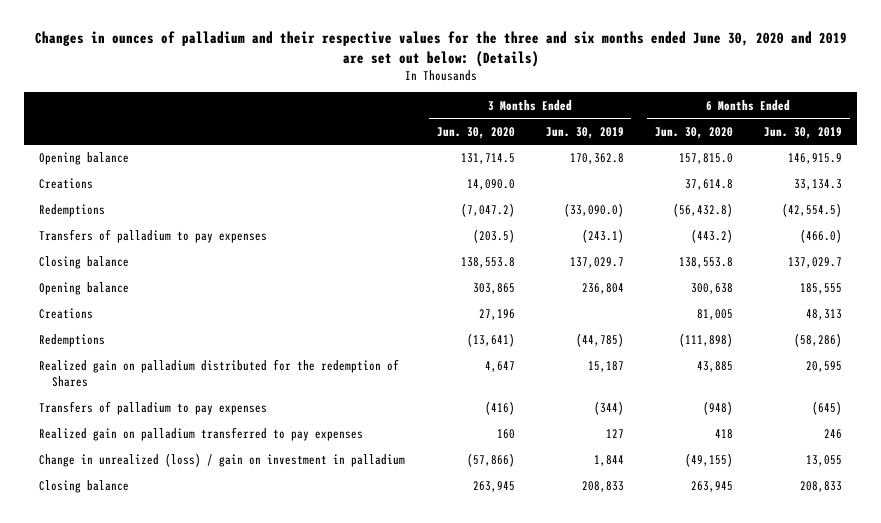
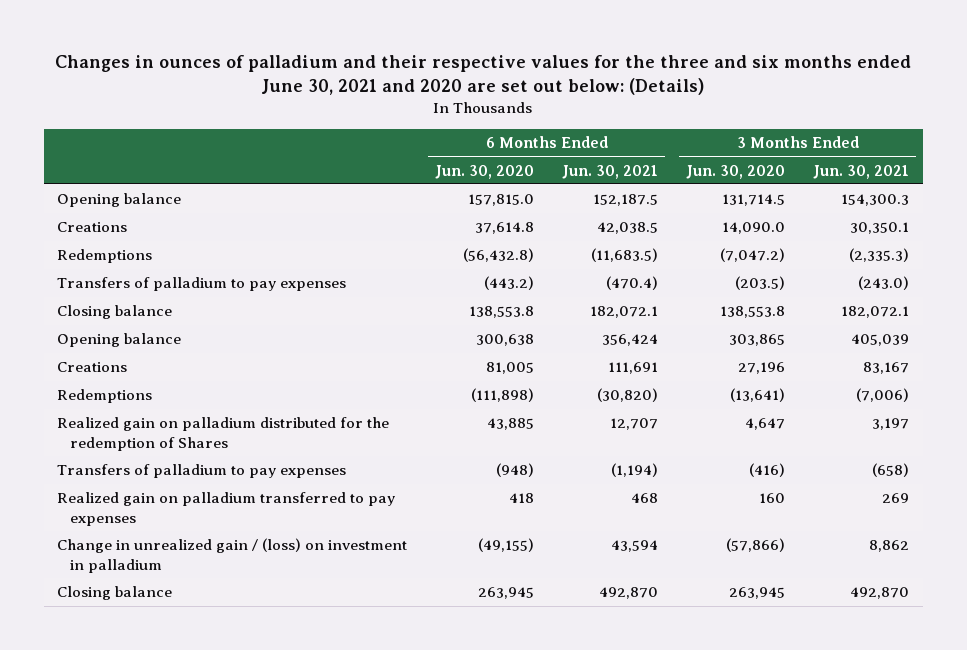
[34,31,847,67] Changes in ounces of palladium and their respective values for the three and six months ended June 30, 2020 and 2019 are set out below: (Details) -> [55,54,912,95] Changes in ounces of palladium and their respective values for the three and six months ended June 30, 2021 and 2020 are set out below: (Details)
[545,126,624,139] Jun. 30, 2019 -> none
[763,126,842,139] Jun. 30, 2019 -> none
none -> [562,164,659,179] Jun. 30, 2021
none -> [813,164,910,179] Jun. 30, 2021
[39,453,406,468] Change in unrealized (loss) / gain on investment in palladium -> [57,538,408,573] Change in unrealized gain / (loss) on investment in palladium

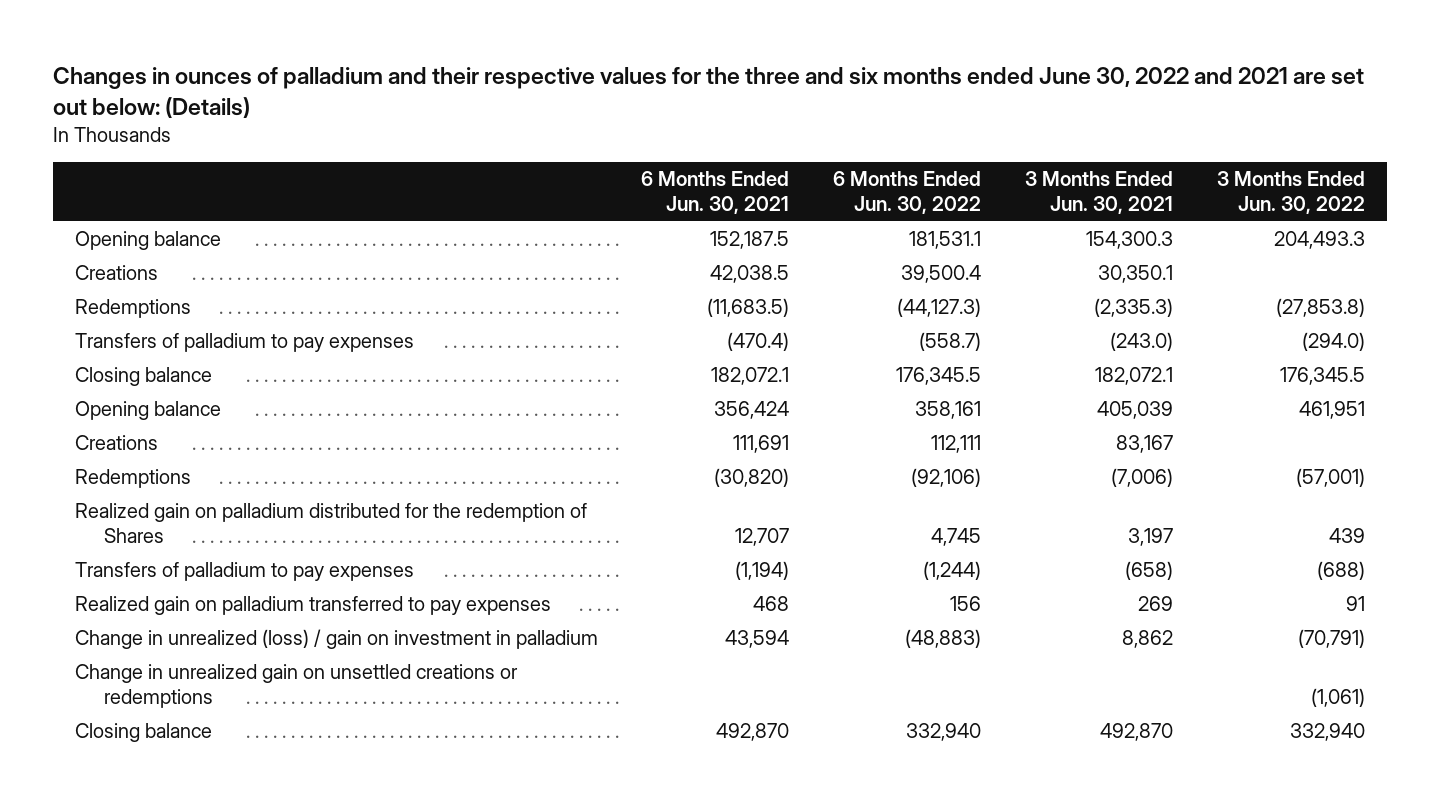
[55,54,912,95] Changes in ounces of palladium and their respective values for the three and six months ended June 30, 2021 and 2020 are set out below: (Details) -> [52,66,1364,118] Changes in ounces of palladium and their respective values for the three and six months ended June 30, 2022 and 2021 are set out below: (Details)
[435,164,535,179] Jun. 30, 2020 -> none
[686,164,786,179] Jun. 30, 2020 -> none
none -> [833,171,982,215] 6 Months Ended Jun. 30, 2022
none -> [1216,171,1365,215] 3 Months Ended Jun. 30, 2022
[57,538,408,573] Change in unrealized gain / (loss) on investment in palladium -> [74,629,598,650] Change in unrealized (loss) / gain on investment in palladium
none -> [74,664,518,709] Change in unrealized gain on unsettled creations or redemptions

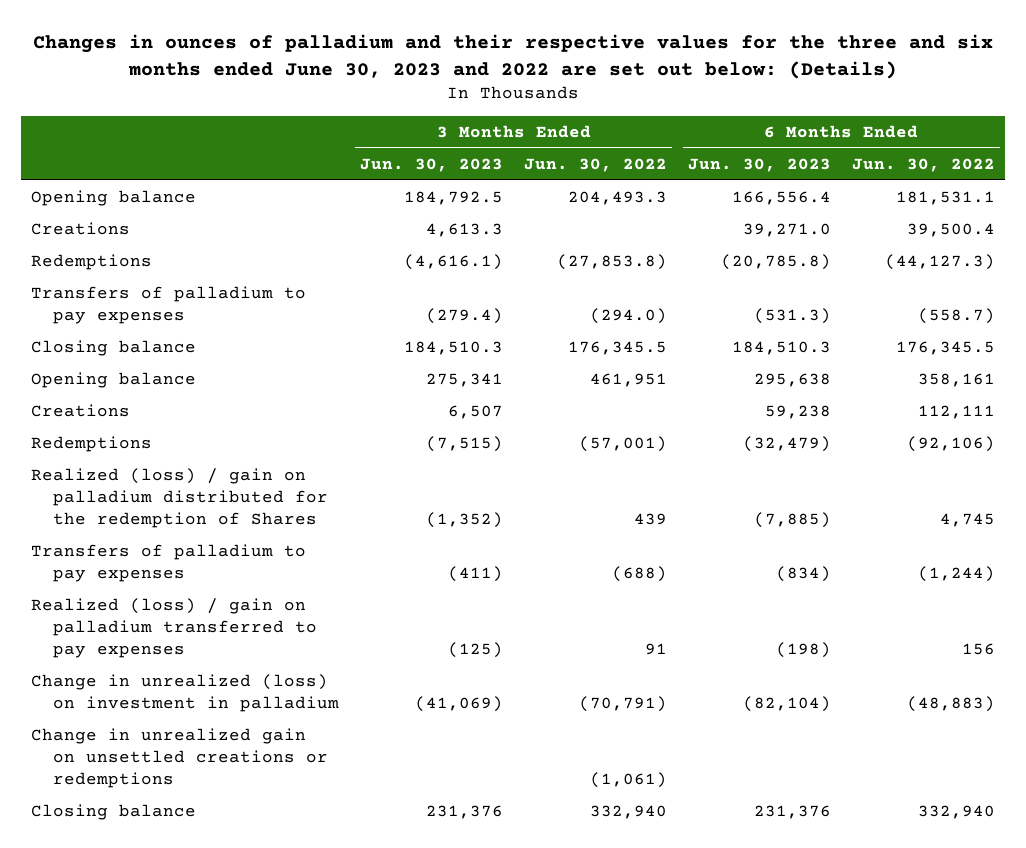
[52,66,1364,118] Changes in ounces of palladium and their respective values for the three and six months ended June 30, 2022 and 2021 are set out below: (Details) -> [33,33,994,79] Changes in ounces of palladium and their respective values for the three and six months ended June 30, 2023 and 2022 are set out below: (Details)
[641,171,790,215] 6 Months Ended Jun. 30, 2021 -> none
[1025,171,1174,215] 3 Months Ended Jun. 30, 2021 -> none
none -> [360,157,504,172] Jun. 30, 2023
none -> [688,157,832,172] Jun. 30, 2023
[74,503,587,544] Realized gain on palladium distributed for the redemption of Shares -> [31,468,329,528] Realized (loss) / gain on palladium distributed for the redemption of Shares
[74,596,551,616] Realized gain on palladium transferred to pay expenses -> [31,598,318,658] Realized (loss) / gain on palladium transferred to pay expenses
[74,629,598,650] Change in unrealized (loss) / gain on investment in palladium -> [31,674,340,713] Change in unrealized (loss) on investment in palladium

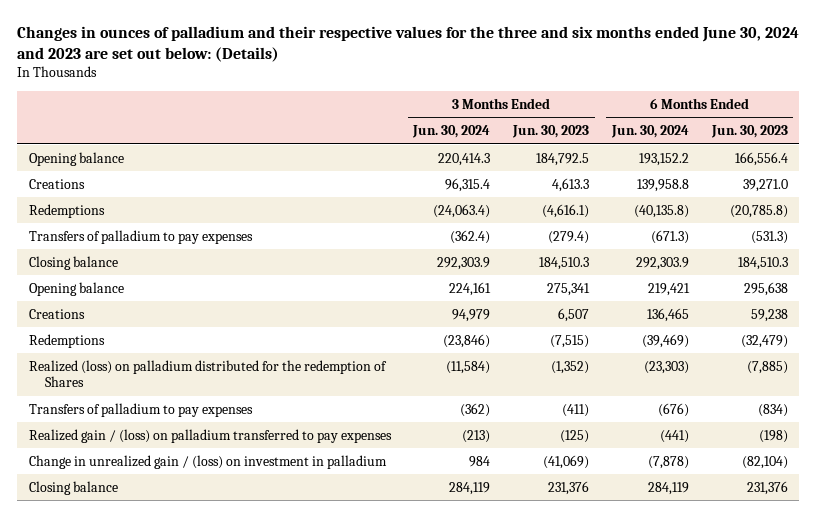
[33,33,994,79] Changes in ounces of palladium and their respective values for the three and six months ended June 30, 2023 and 2022 are set out below: (Details) -> [17,26,800,63] Changes in ounces of palladium and their respective values for the three and six months ended June 30, 2024 and 2023 are set out below: (Details)
[524,157,668,172] Jun. 30, 2022 -> none
[851,157,995,172] Jun. 30, 2022 -> none
none -> [412,125,491,139] Jun. 30, 2024
none -> [610,125,689,139] Jun. 30, 2024
[31,468,329,528] Realized (loss) / gain on palladium distributed for the redemption of Shares -> [28,359,387,388] Realized (loss) on palladium distributed for the redemption of Shares
[31,728,329,788] Change in unrealized gain on unsettled creations or redemptions -> none
[31,598,318,658] Realized (loss) / gain on palladium transferred to pay expenses -> [28,428,392,443] Realized gain / (loss) on palladium transferred to pay expenses
[31,674,340,713] Change in unrealized (loss) on investment in palladium -> [28,454,387,469] Change in unrealized gain / (loss) on investment in palladium

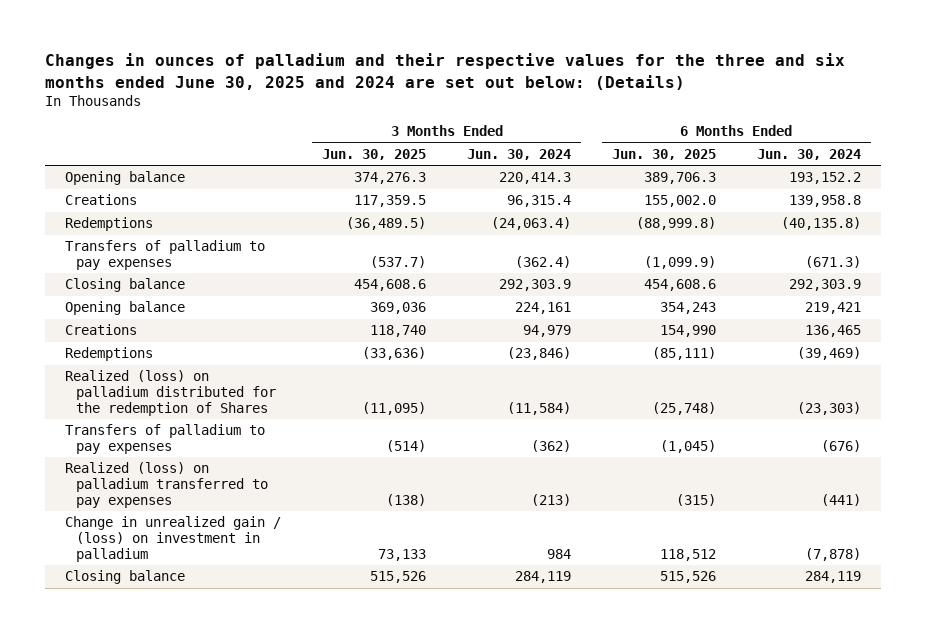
[17,26,800,63] Changes in ounces of palladium and their respective values for the three and six months ended June 30, 2024 and 2023 are set out below: (Details) -> [44,53,845,90] Changes in ounces of palladium and their respective values for the three and six months ended June 30, 2025 and 2024 are set out below: (Details)
[512,125,590,139] Jun. 30, 2023 -> none
[710,125,788,139] Jun. 30, 2023 -> none
none -> [322,148,427,160] Jun. 30, 2025
none -> [611,148,716,160] Jun. 30, 2025
[28,428,392,443] Realized gain / (loss) on palladium transferred to pay expenses -> [65,462,268,509] Realized (loss) on palladium transferred to pay expenses

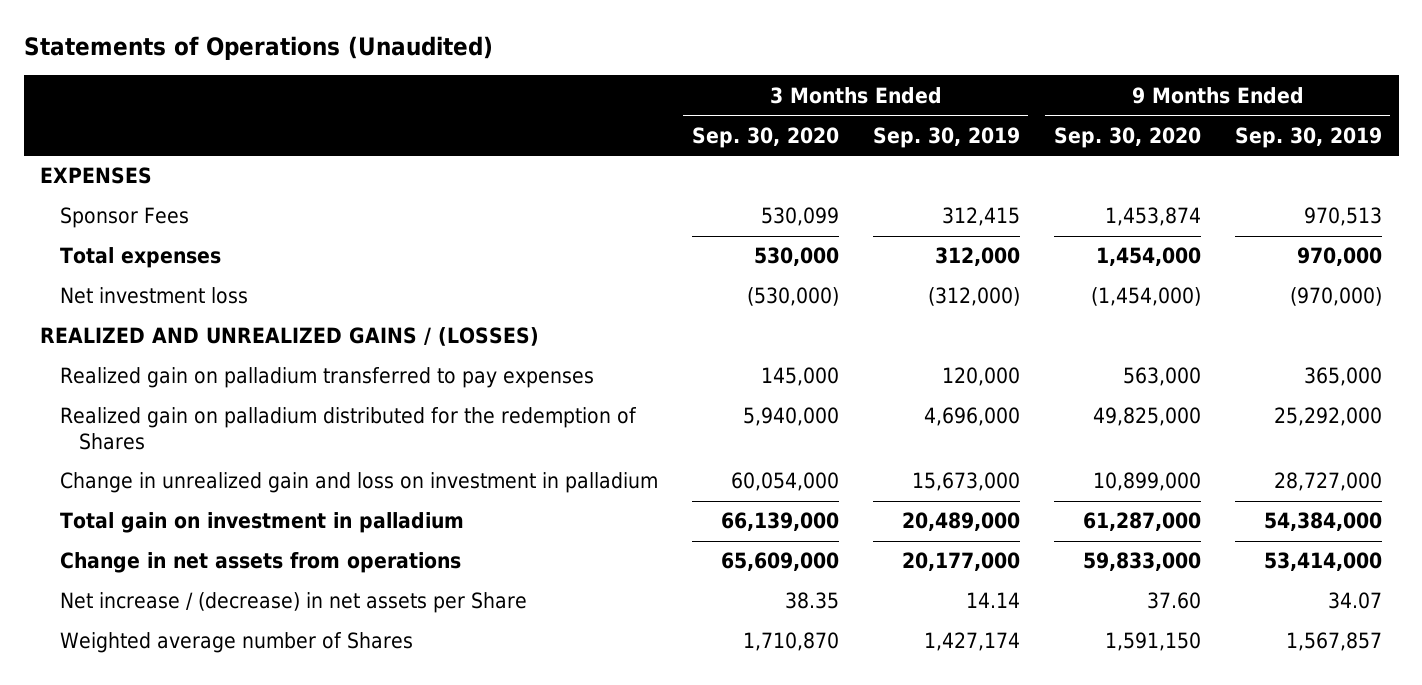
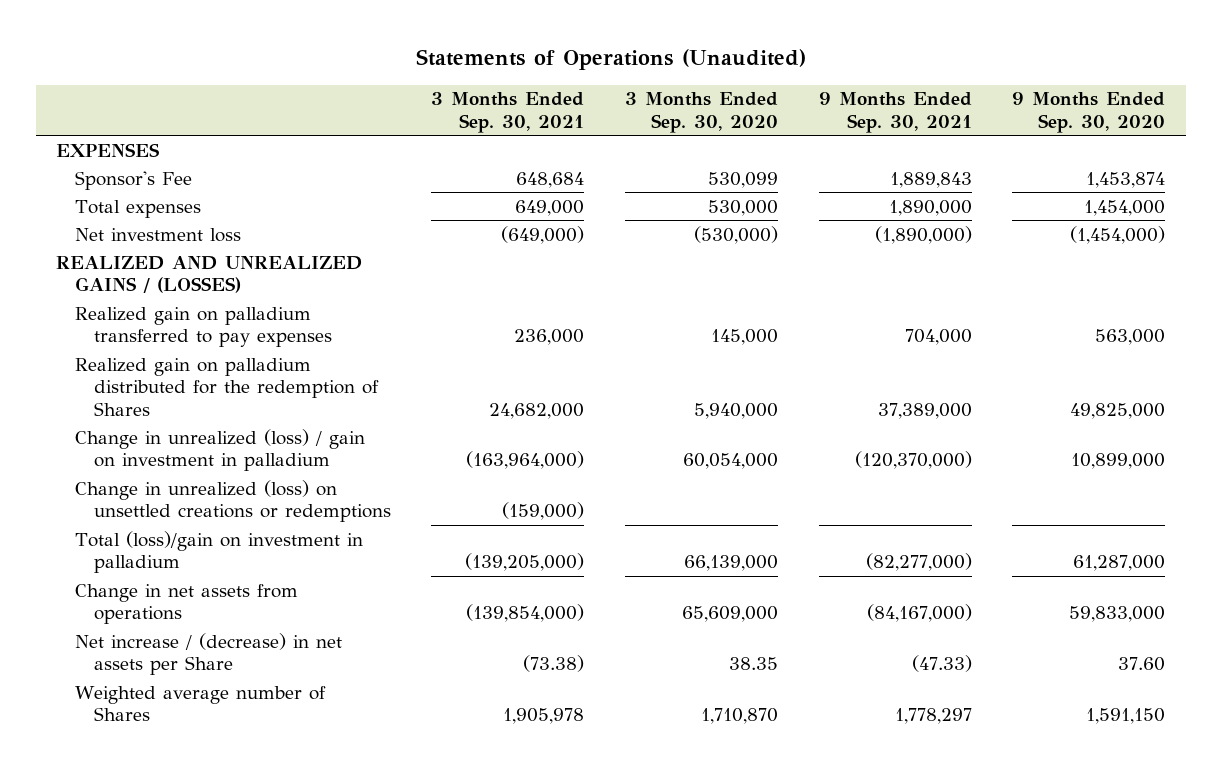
[872,126,1020,148] Sep. 30, 2019 -> none
[1234,126,1382,148] Sep. 30, 2019 -> none
none -> [431,92,585,133] 3 Months Ended Sep. 30, 2021
none -> [818,92,972,133] 9 Months Ended Sep. 30, 2021
[59,207,189,229] Sponsor Fees -> [74,170,192,190] Sponsor's Fee
[59,472,658,494] Change in unrealized gain and loss on investment in palladium -> [74,428,365,472] Change in unrealized (loss) / gain on investment in palladium
none -> [74,479,391,523] Change in unrealized (loss) on unsettled creations or redemptions
[59,512,464,534] Total gain on investment in palladium -> [74,530,363,574] Total (loss)/gain on investment in palladium

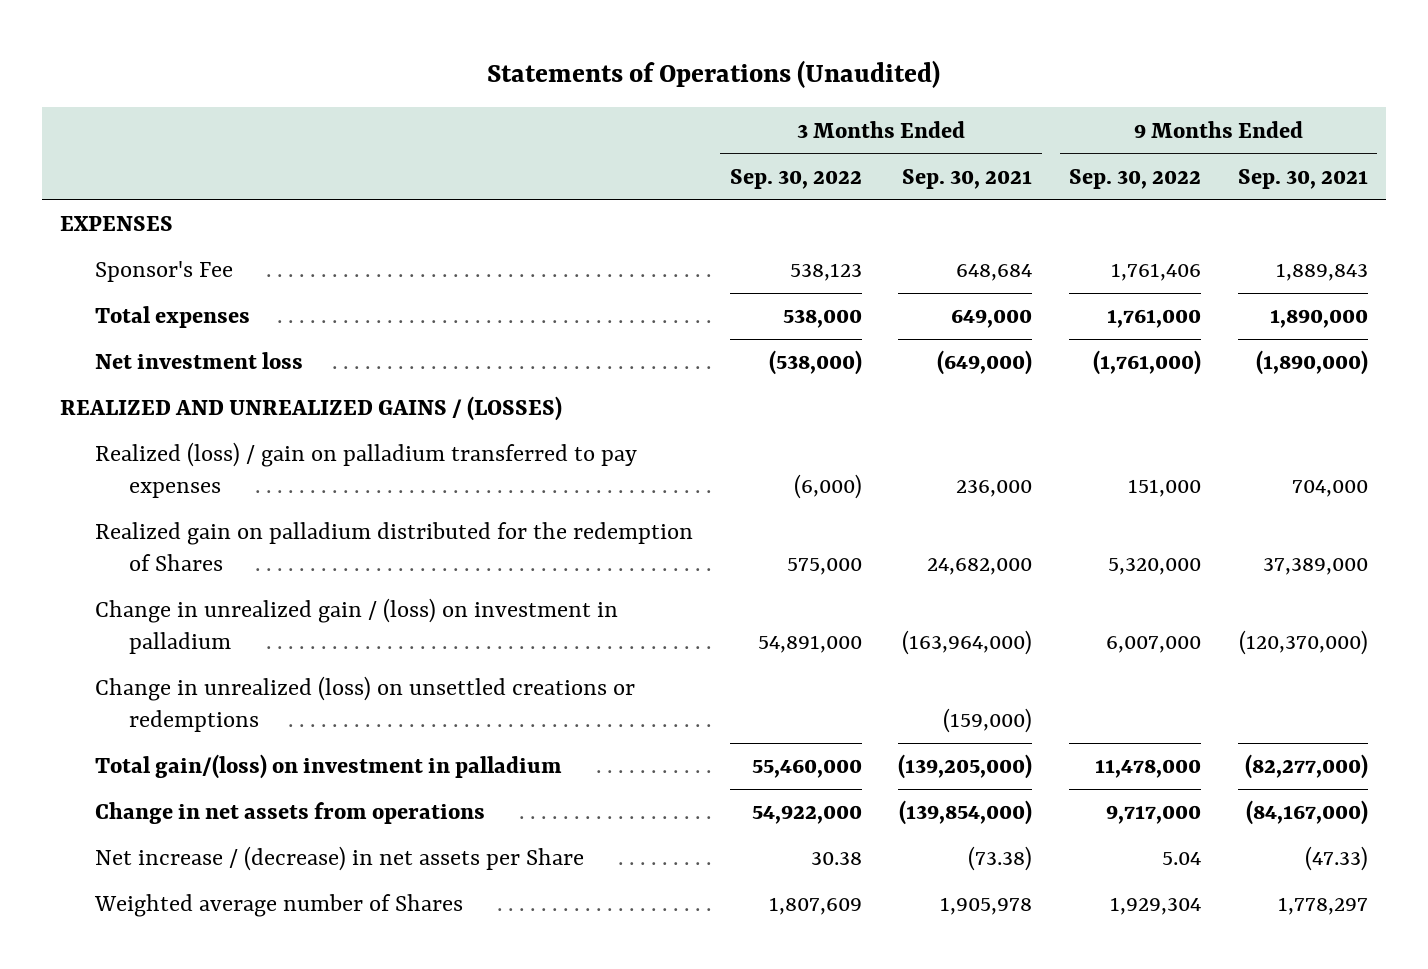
[625,92,779,133] 3 Months Ended Sep. 30, 2020 -> none
[1012,92,1166,133] 9 Months Ended Sep. 30, 2020 -> none
none -> [729,168,862,189] Sep. 30, 2022
none -> [1069,168,1202,189] Sep. 30, 2022
[74,306,332,348] Realized gain on palladium transferred to pay expenses -> [94,442,637,498] Realized (loss) / gain on palladium transferred to pay expenses
[74,428,365,472] Change in unrealized (loss) / gain on investment in palladium -> [94,598,618,654] Change in unrealized gain / (loss) on investment in palladium
[74,530,363,574] Total (loss)/gain on investment in palladium -> [94,754,562,780] Total gain/(loss) on investment in palladium

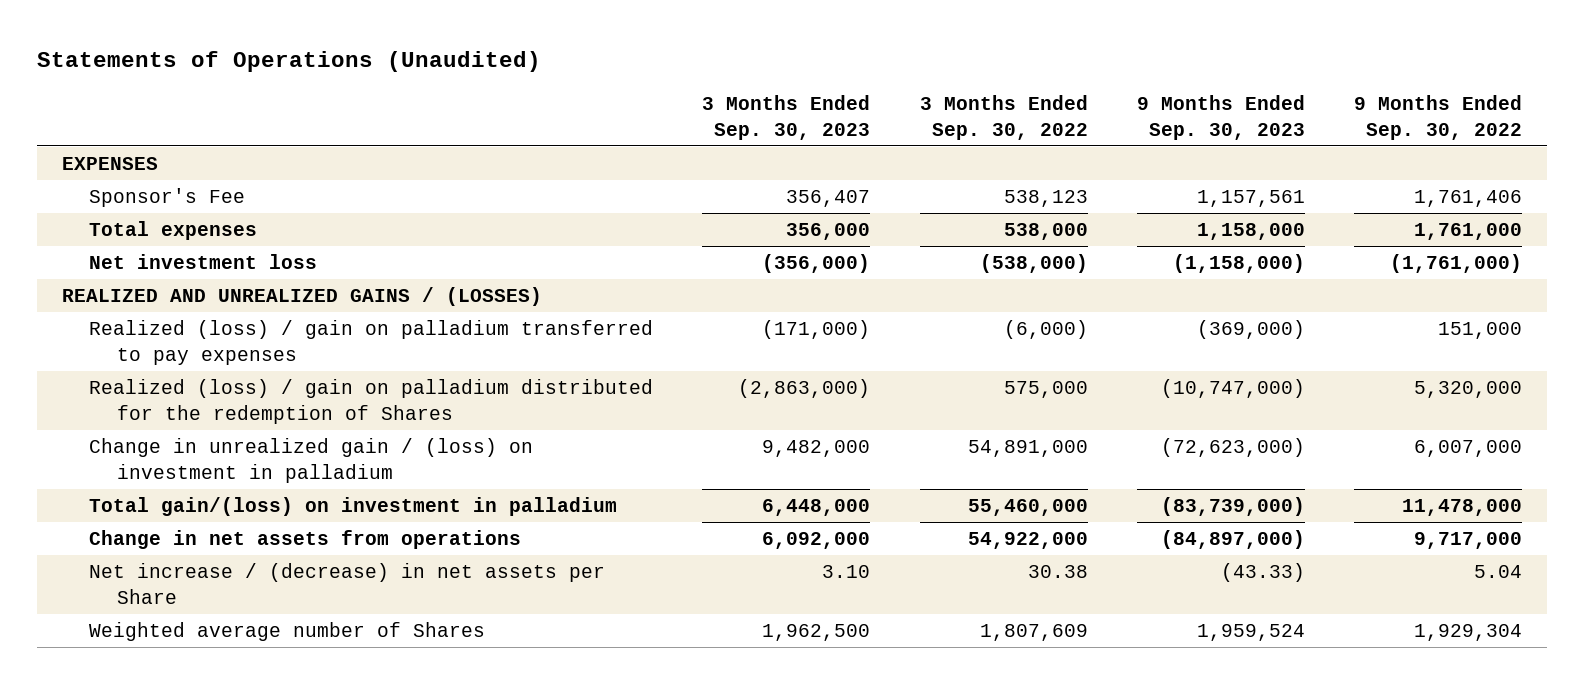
[902,168,1033,189] Sep. 30, 2021 -> none
[1238,168,1369,189] Sep. 30, 2021 -> none
none -> [702,95,871,140] 3 Months Ended Sep. 30, 2023
none -> [1136,95,1305,140] 9 Months Ended Sep. 30, 2023
[94,522,693,571] Realized gain on palladium distributed for the redemption of Shares -> [89,379,654,424] Realized (loss) / gain on palladium distributed for the redemption of Shares
[94,676,635,732] Change in unrealized (loss) on unsettled creations or redemptions -> none

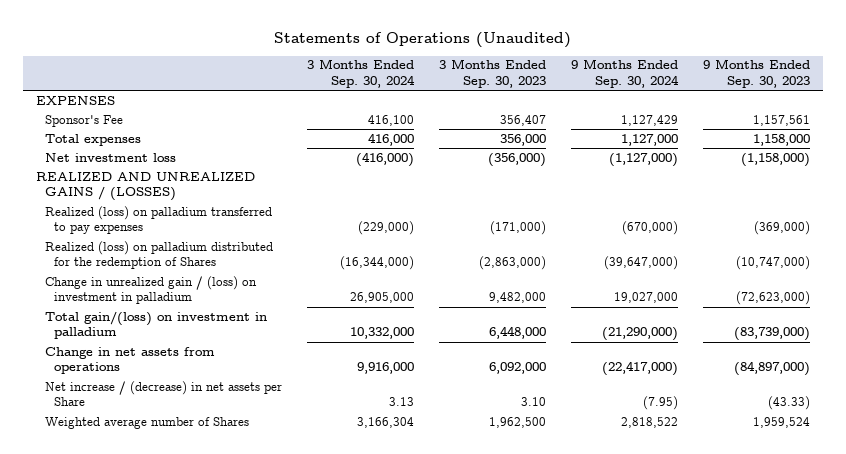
[919,95,1088,140] 3 Months Ended Sep. 30, 2022 -> none
[1354,95,1523,140] 9 Months Ended Sep. 30, 2022 -> none
none -> [307,59,416,89] 3 Months Ended Sep. 30, 2024
none -> [571,59,680,89] 9 Months Ended Sep. 30, 2024
[89,320,654,365] Realized (loss) / gain on palladium transferred to pay expenses -> [45,205,273,235] Realized (loss) on palladium transferred to pay expenses
[89,379,654,424] Realized (loss) / gain on palladium distributed for the redemption of Shares -> [45,240,274,270] Realized (loss) on palladium distributed for the redemption of Shares

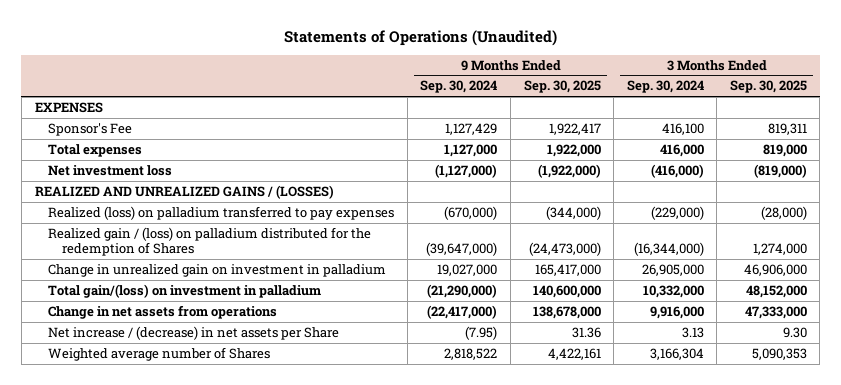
[439,59,547,89] 3 Months Ended Sep. 30, 2023 -> none
[703,59,811,89] 9 Months Ended Sep. 30, 2023 -> none
none -> [523,80,601,94] Sep. 30, 2025
none -> [729,80,807,94] Sep. 30, 2025
[45,240,274,270] Realized (loss) on palladium distributed for the redemption of Shares -> [48,227,372,257] Realized gain / (loss) on palladium distributed for the redemption of Shares
[45,275,258,305] Change in unrealized gain / (loss) on investment in palladium -> [48,264,387,278] Change in unrealized gain on investment in palladium

